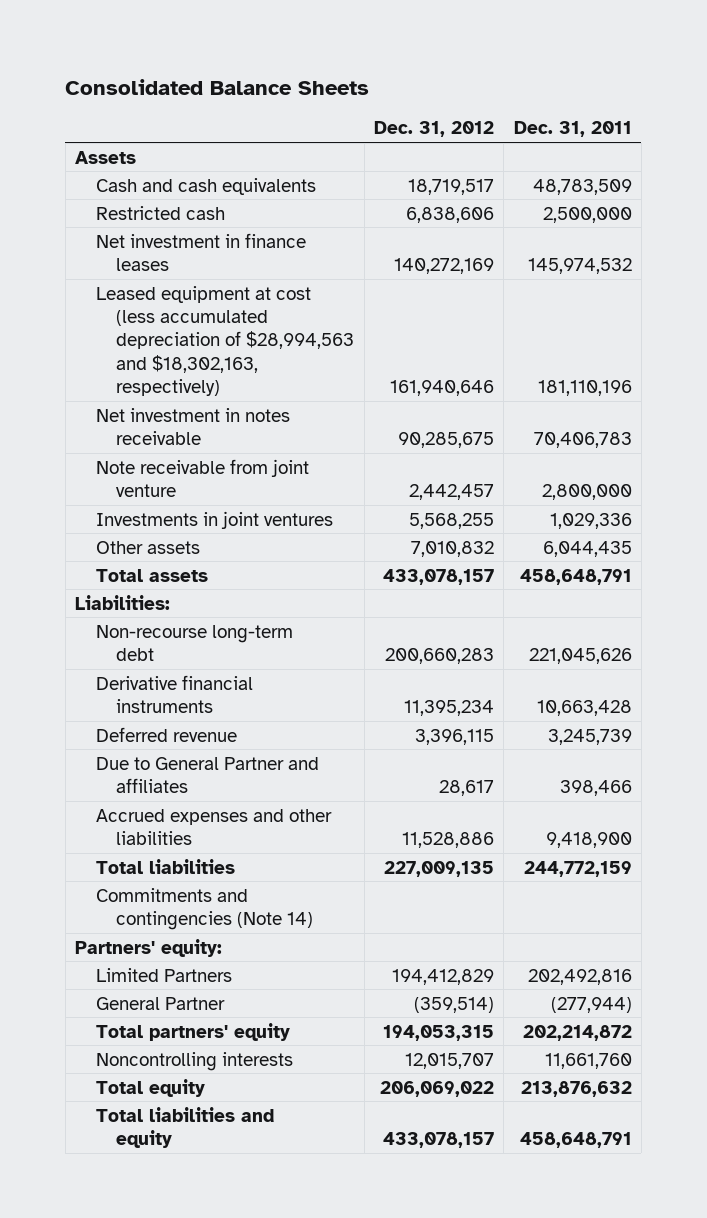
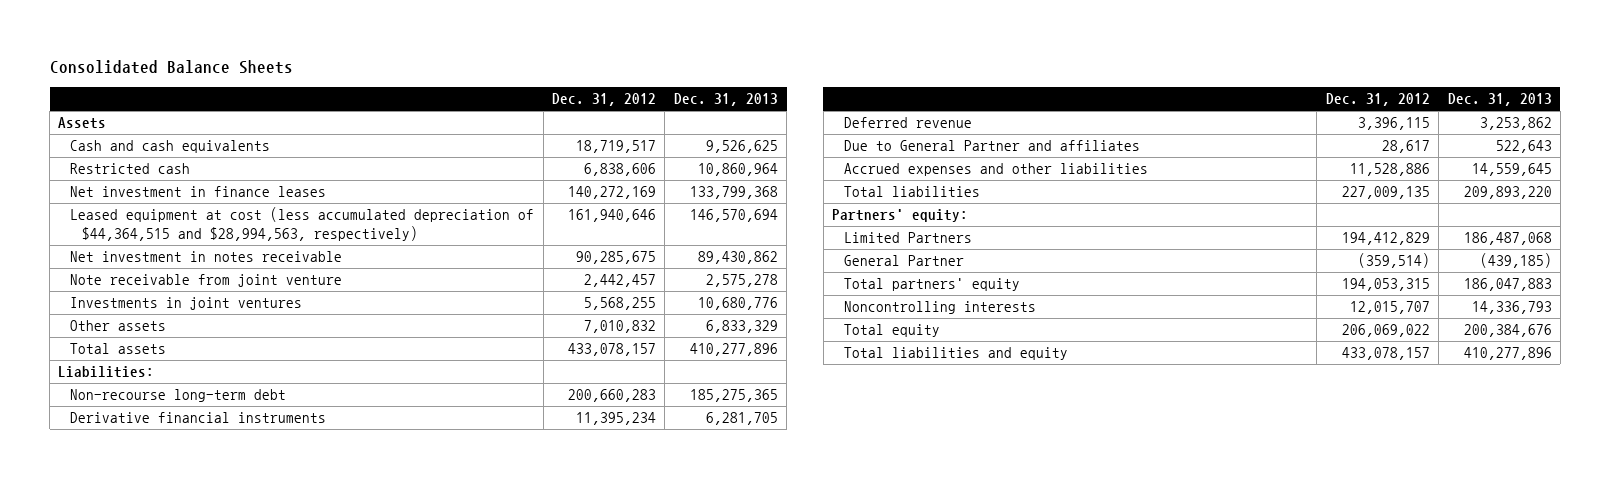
[513,121,632,138] Dec. 31, 2011 -> none
none -> [673,93,778,107] Dec. 31, 2013
[95,285,355,397] Leased equipment at cost (less accumulated depreciation of $28,994,563 and $18,302,163, respectively) -> [70,207,535,241] Leased equipment at cost (less accumulated depreciation of $44,364,515 and $28,994,563, respectively)
[95,887,314,931] Commitments and contingencies (Note 14) -> none

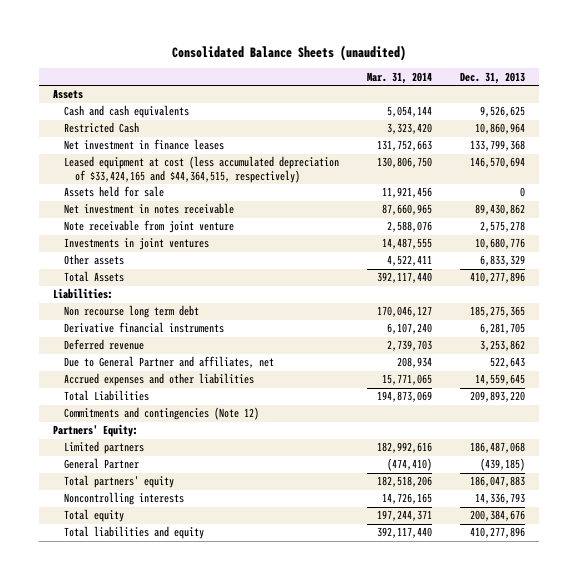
[49,60,293,75] Consolidated Balance Sheets -> [171,44,406,61] Consolidated Balance Sheets (unaudited)
[552,93,657,107] Dec. 31, 2012 -> none
none -> [366,71,432,84] Mar. 31, 2014
[70,163,191,175] Restricted cash -> [64,122,140,134] Restricted Cash
[70,207,535,241] Leased equipment at cost (less accumulated depreciation of $44,364,515 and $28,994,563, respectively) -> [64,156,340,184] Leased equipment at cost (less accumulated depreciation of $33,424,165 and $44,364,515, respectively)
none -> [64,186,165,198] Assets held for sale
[70,343,167,355] Total assets -> [64,271,125,283] Total Assets
[70,389,287,403] Non-recourse long-term debt -> [64,305,200,319] Non recourse long term debt
[844,140,1141,152] Due to General Partner and affiliates -> [64,356,275,369] Due to General Partner and affiliates, net
[844,186,981,198] Total liabilities -> [64,390,150,402] Total Liabilities
none -> [64,407,260,421] Commitments and contingencies (Note 12)
[832,209,969,223] Partners' equity: -> [52,424,138,438] Partners' Equity:
[844,232,973,244] Limited Partners -> [64,441,145,455] Limited partners

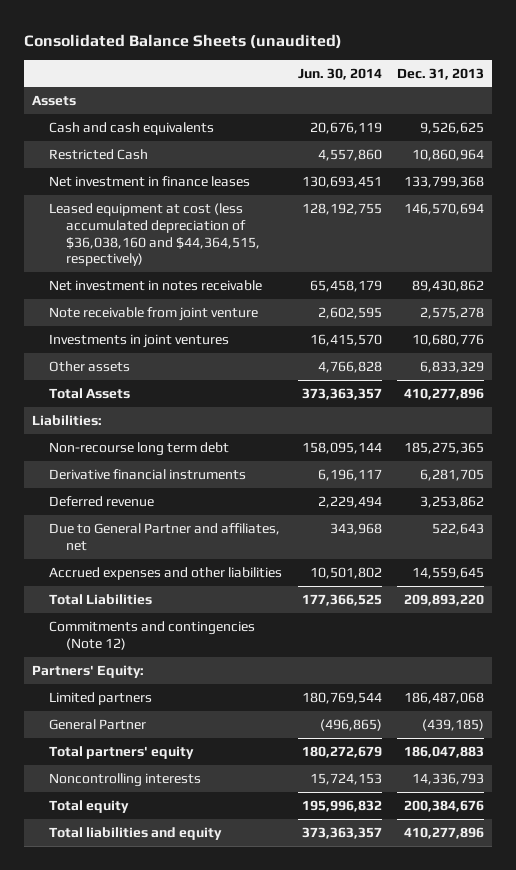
[366,71,432,84] Mar. 31, 2014 -> none
none -> [297,67,382,80] Jun. 30, 2014
[64,186,165,198] Assets held for sale -> none
[64,156,340,184] Leased equipment at cost (less accumulated depreciation of $33,424,165 and $44,364,515, respectively) -> [49,202,261,267] Leased equipment at cost (less accumulated depreciation of $36,038,160 and $44,364,515, respectively)
[64,305,200,319] Non recourse long term debt -> [49,441,230,456] Non-recourse long term debt

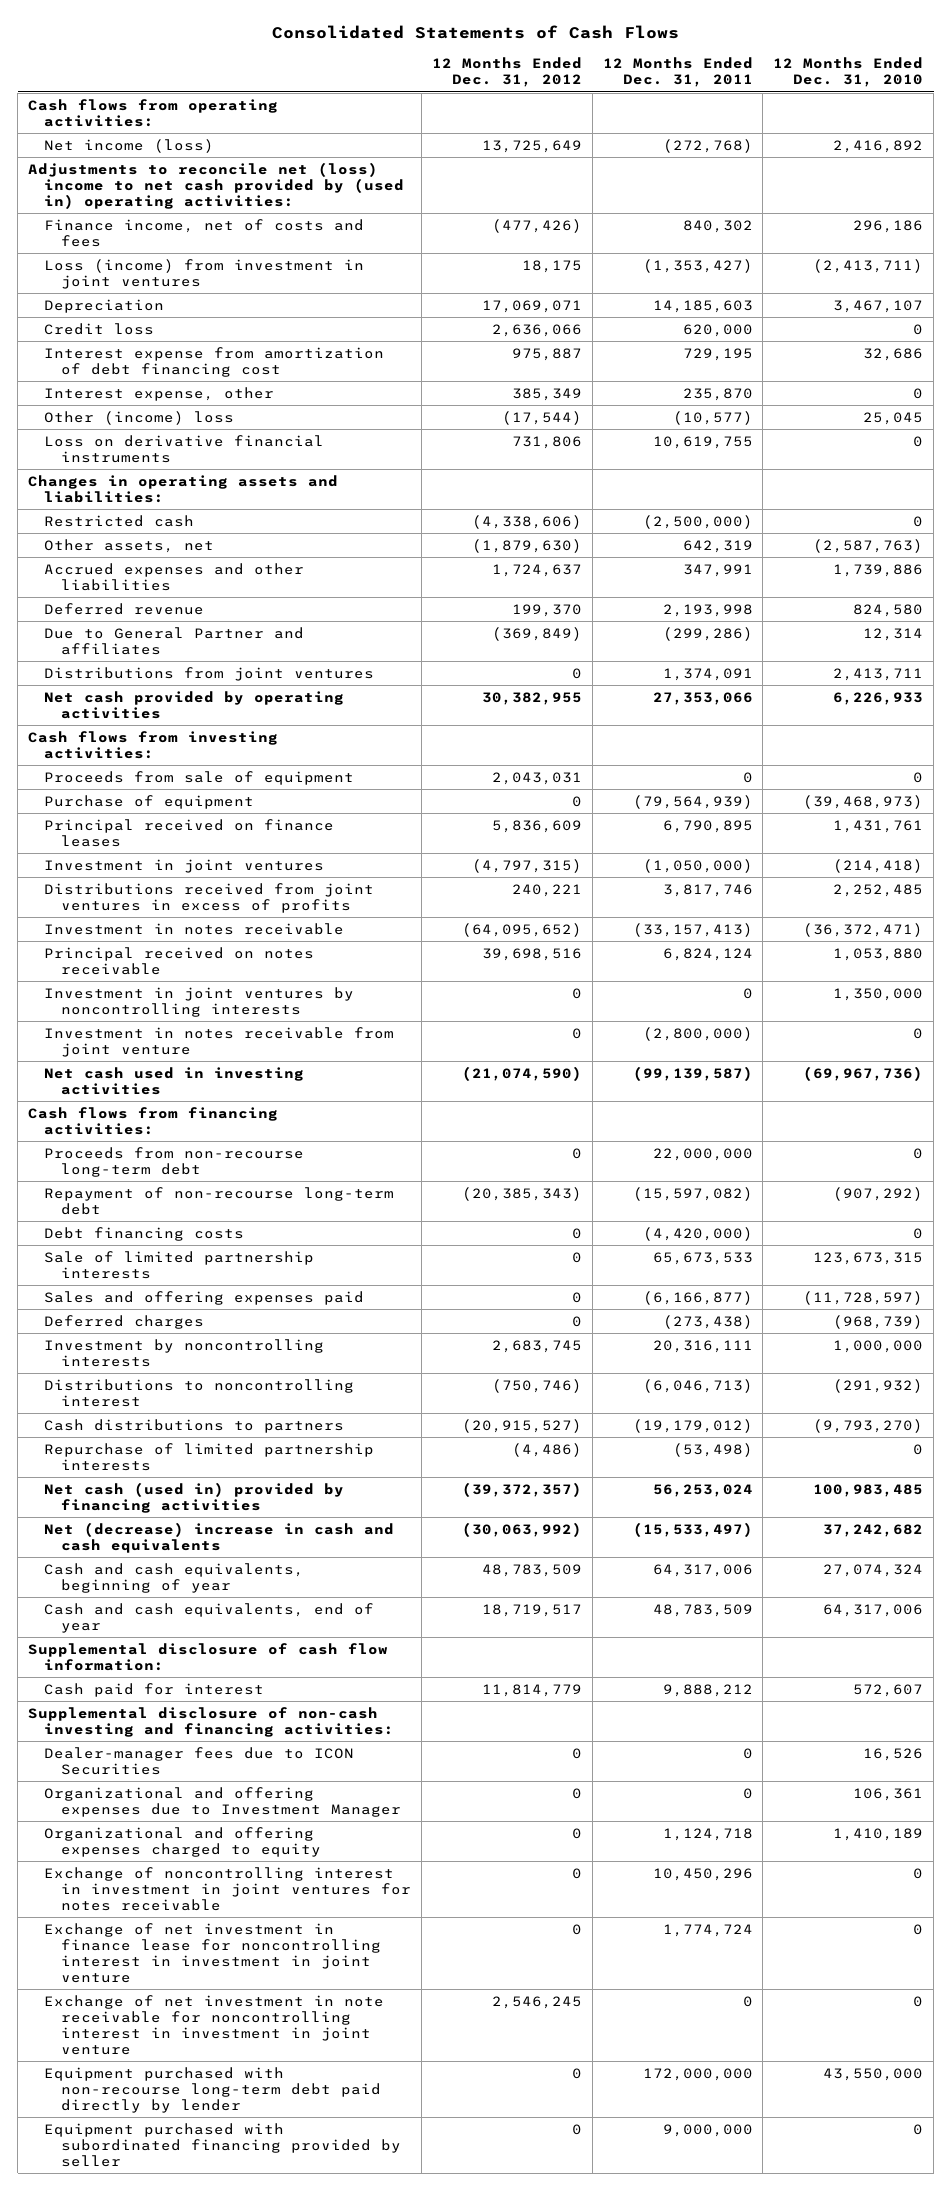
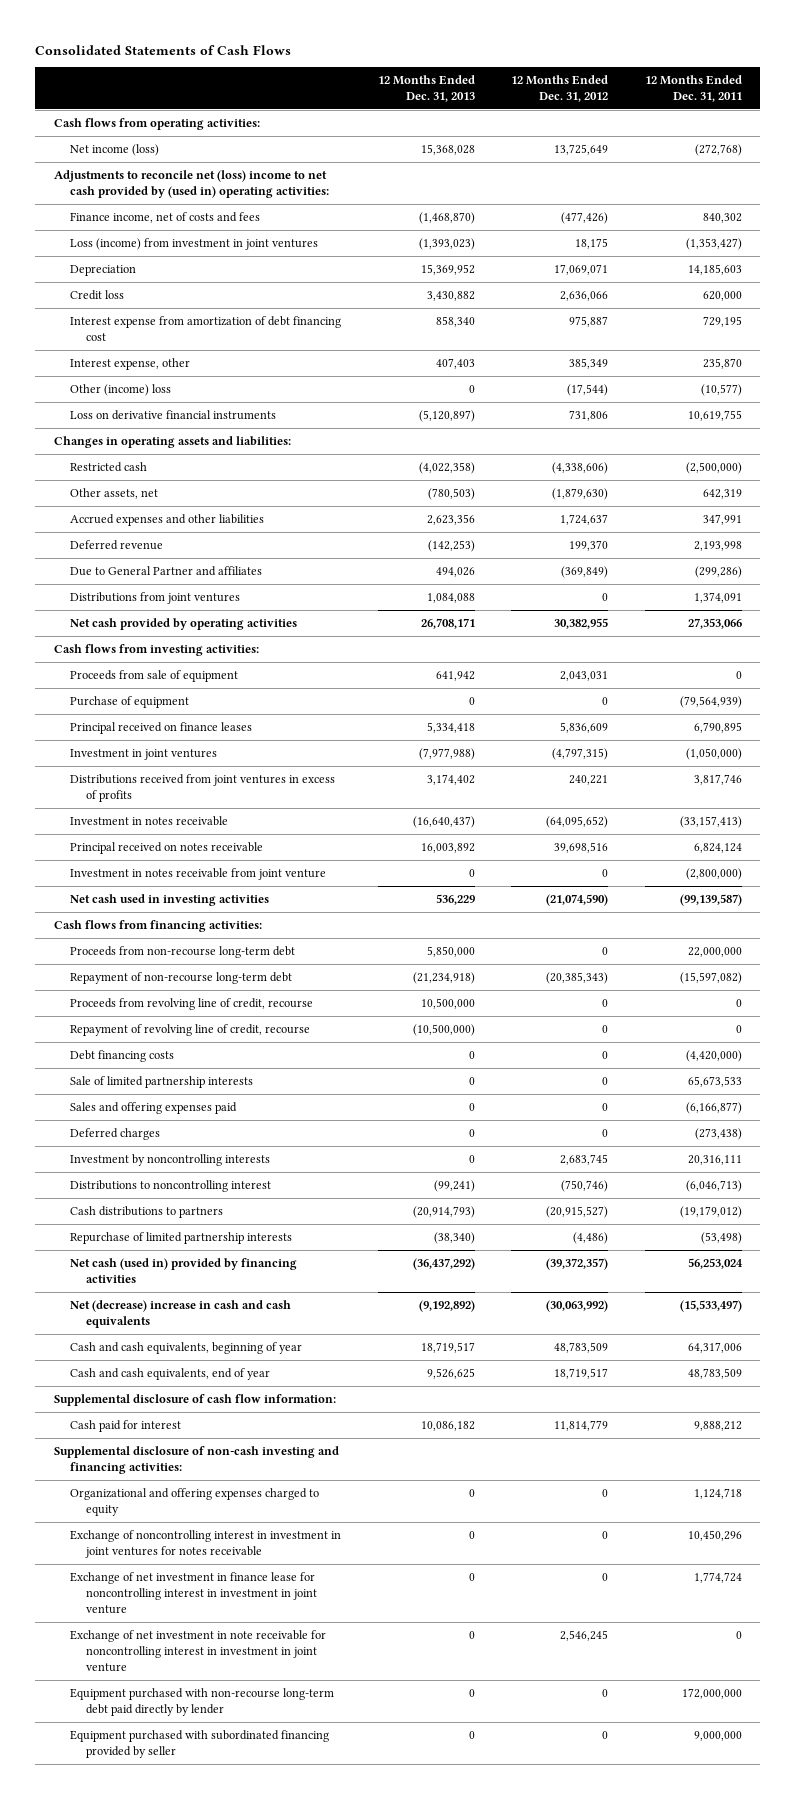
[773,57,924,88] 12 Months Ended Dec. 31, 2010 -> none
none -> [377,74,475,102] 12 Months Ended Dec. 31, 2013
[44,986,355,1017] Investment in joint ventures by noncontrolling interests -> none
none -> [70,997,314,1010] Proceeds from revolving line of credit, recourse
none -> [70,1023,311,1036] Repayment of revolving line of credit, recourse
[44,1746,355,1775] Dealer-manager fees due to ICON Securities -> none
[44,1786,401,1817] Organizational and offering expenses due to Investment Manager -> none

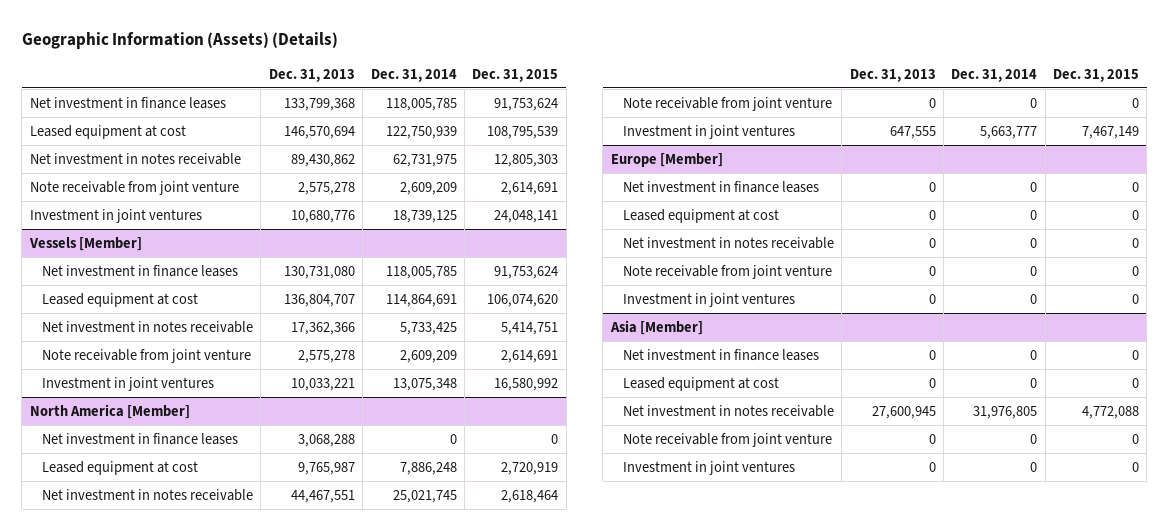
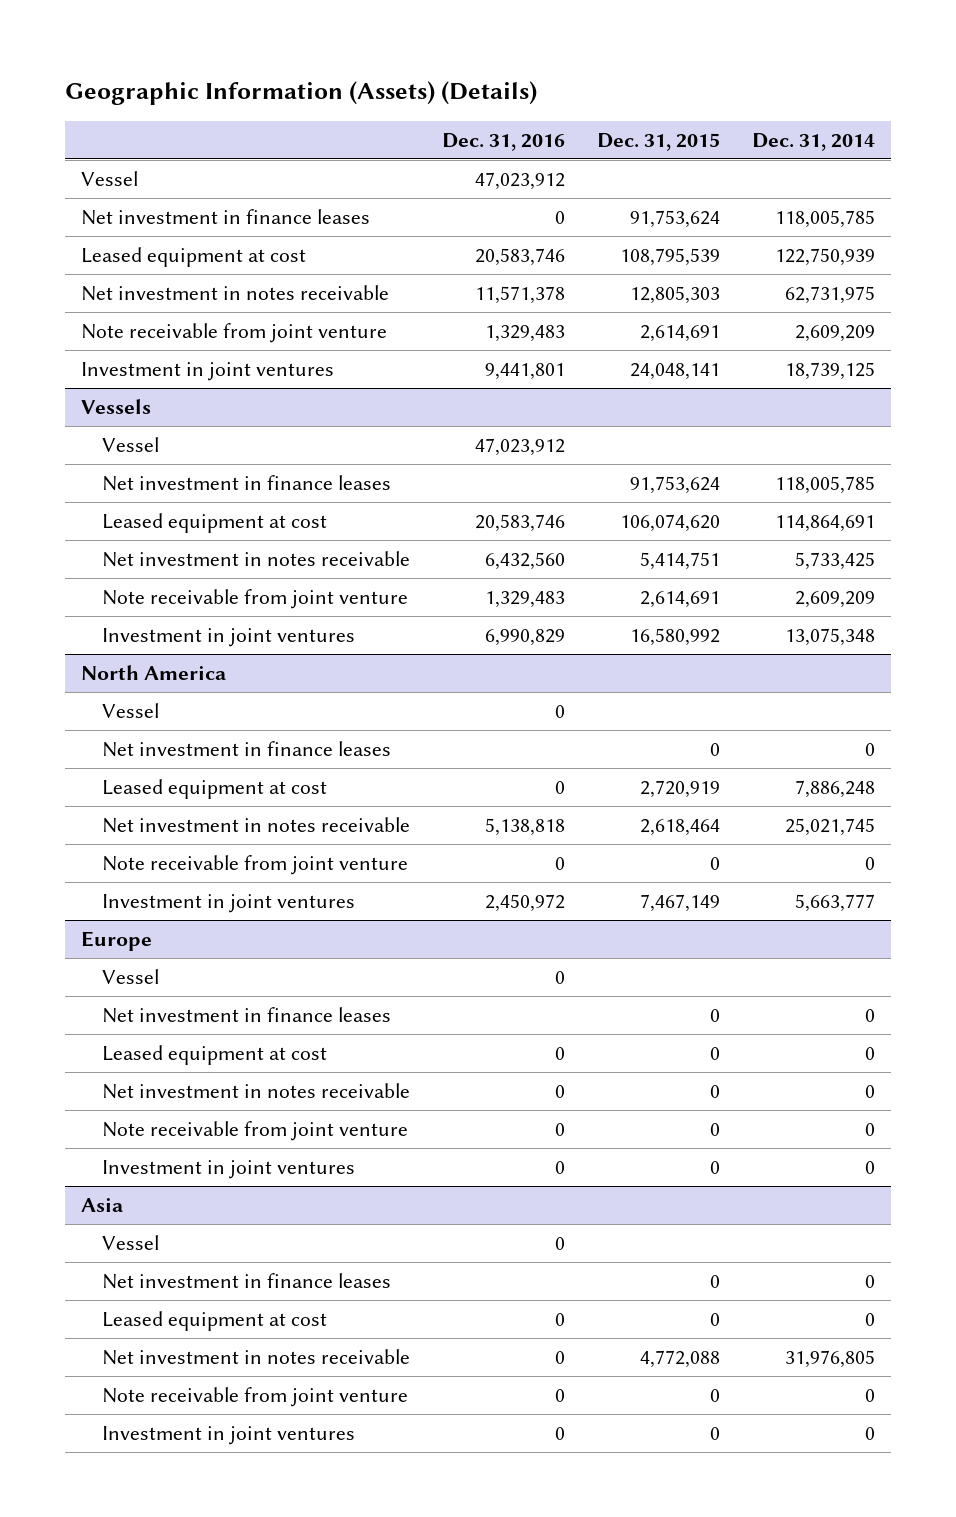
[268,68,355,82] Dec. 31, 2013 -> none
none -> [441,132,565,151] Dec. 31, 2016
none -> [81,171,139,187] Vessel
[28,237,142,252] Vessels [Member] -> [81,399,152,415] Vessels
none -> [101,437,159,453] Vessel
[29,404,190,420] North America [Member] -> [81,665,227,681] North America
none -> [101,703,159,719] Vessel
[610,153,723,168] Europe [Member] -> [81,931,153,952] Europe
none -> [101,969,159,985] Vessel
[609,320,703,336] Asia [Member] -> [81,1198,124,1213] Asia
none -> [101,1235,159,1251] Vessel

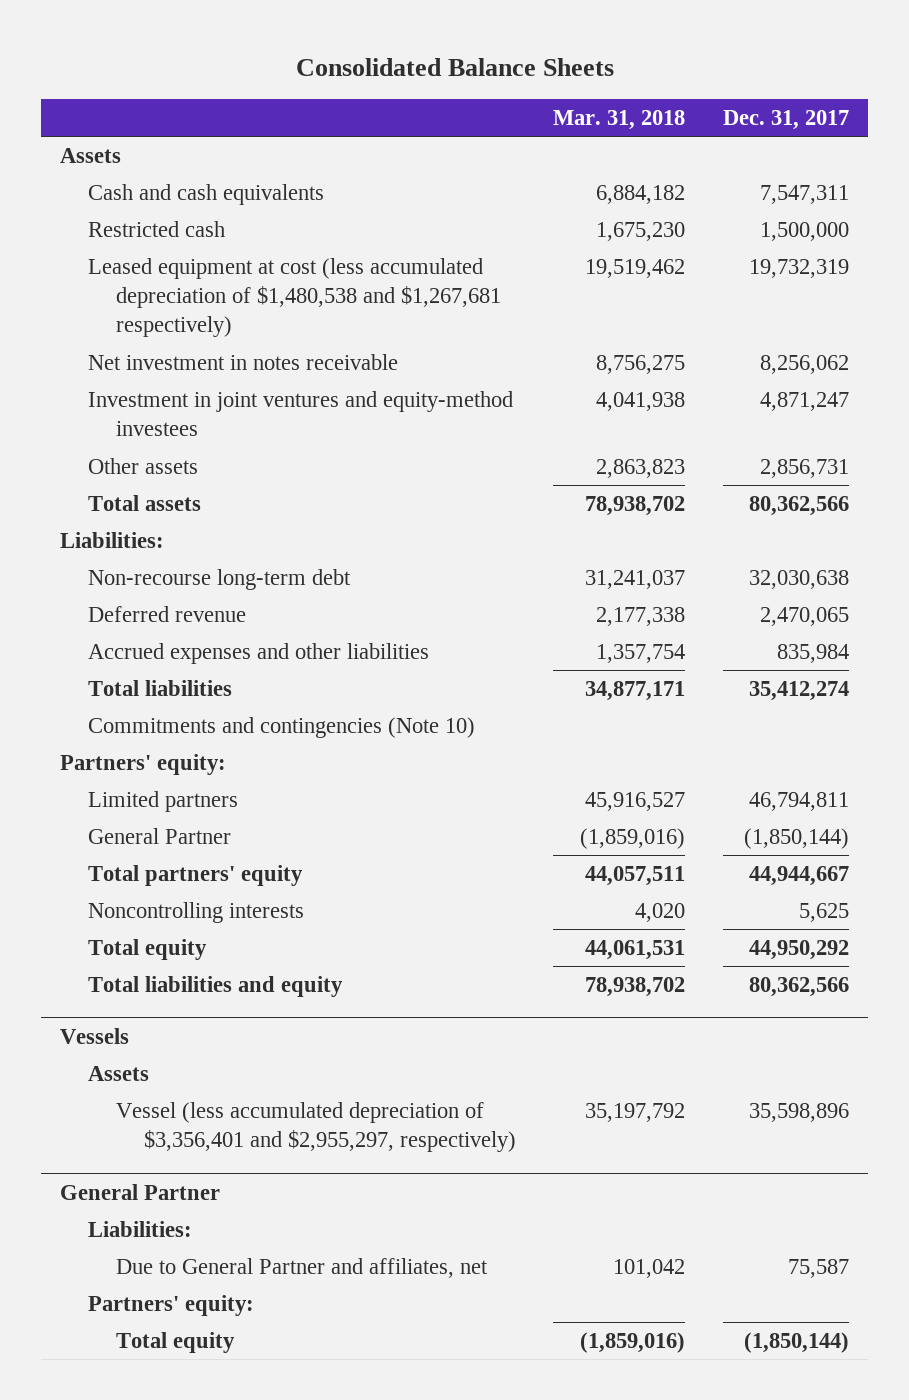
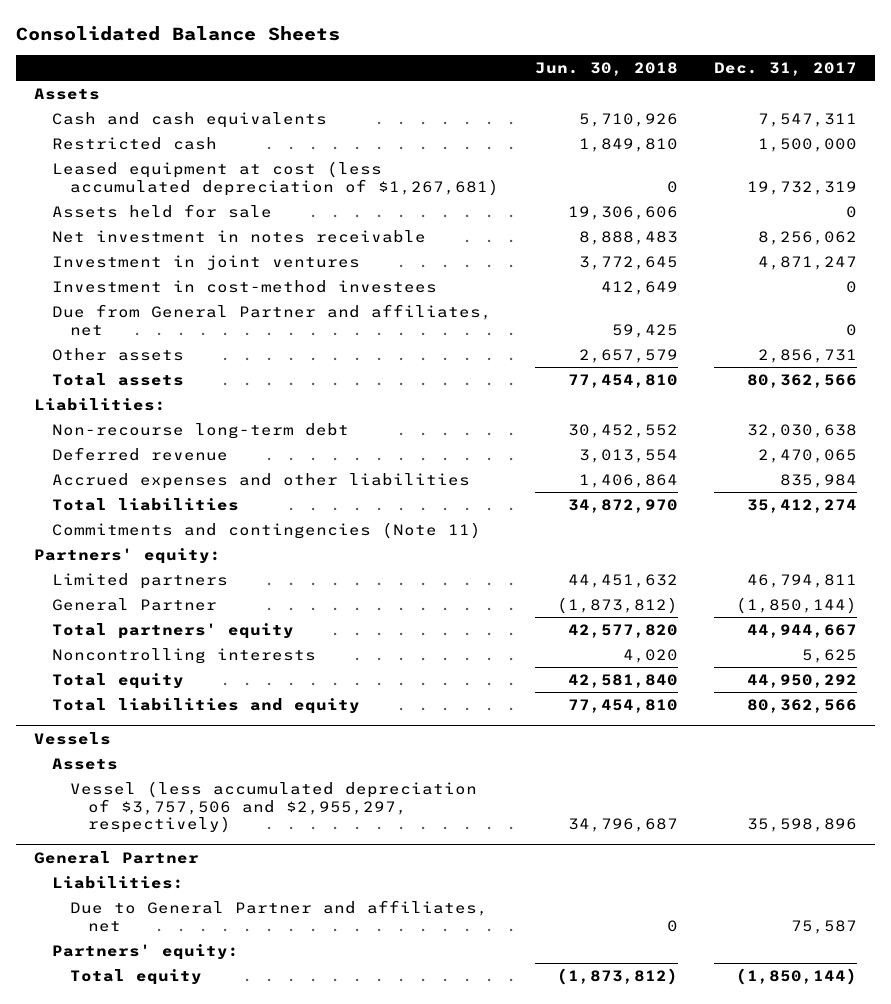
[553,110,686,131] Mar. 31, 2018 -> none
none -> [535,62,679,77] Jun. 30, 2018
[87,258,501,338] Leased equipment at cost (less accumulated depreciation of $1,480,538 and $1,267,681 respectively) -> [52,160,500,196] Leased equipment at cost (less accumulated depreciation of $1,267,681)
none -> [52,203,273,218] Assets held for sale
[87,391,513,437] Investment in joint ventures and equity-method investees -> [52,254,361,270] Investment in joint ventures
none -> [52,279,438,293] Investment in cost-method investees
none -> [52,303,493,336] Due from General Partner and affiliates, net
[87,717,475,739] Commitments and contingencies (Note 10) -> [52,521,482,539] Commitments and contingencies (Note 11)
[115,1102,516,1153] Vessel (less accumulated depreciation of $3,356,401 and $2,955,297, respectively) -> [70,780,478,834] Vessel (less accumulated depreciation of $3,757,506 and $2,955,297, respectively)

